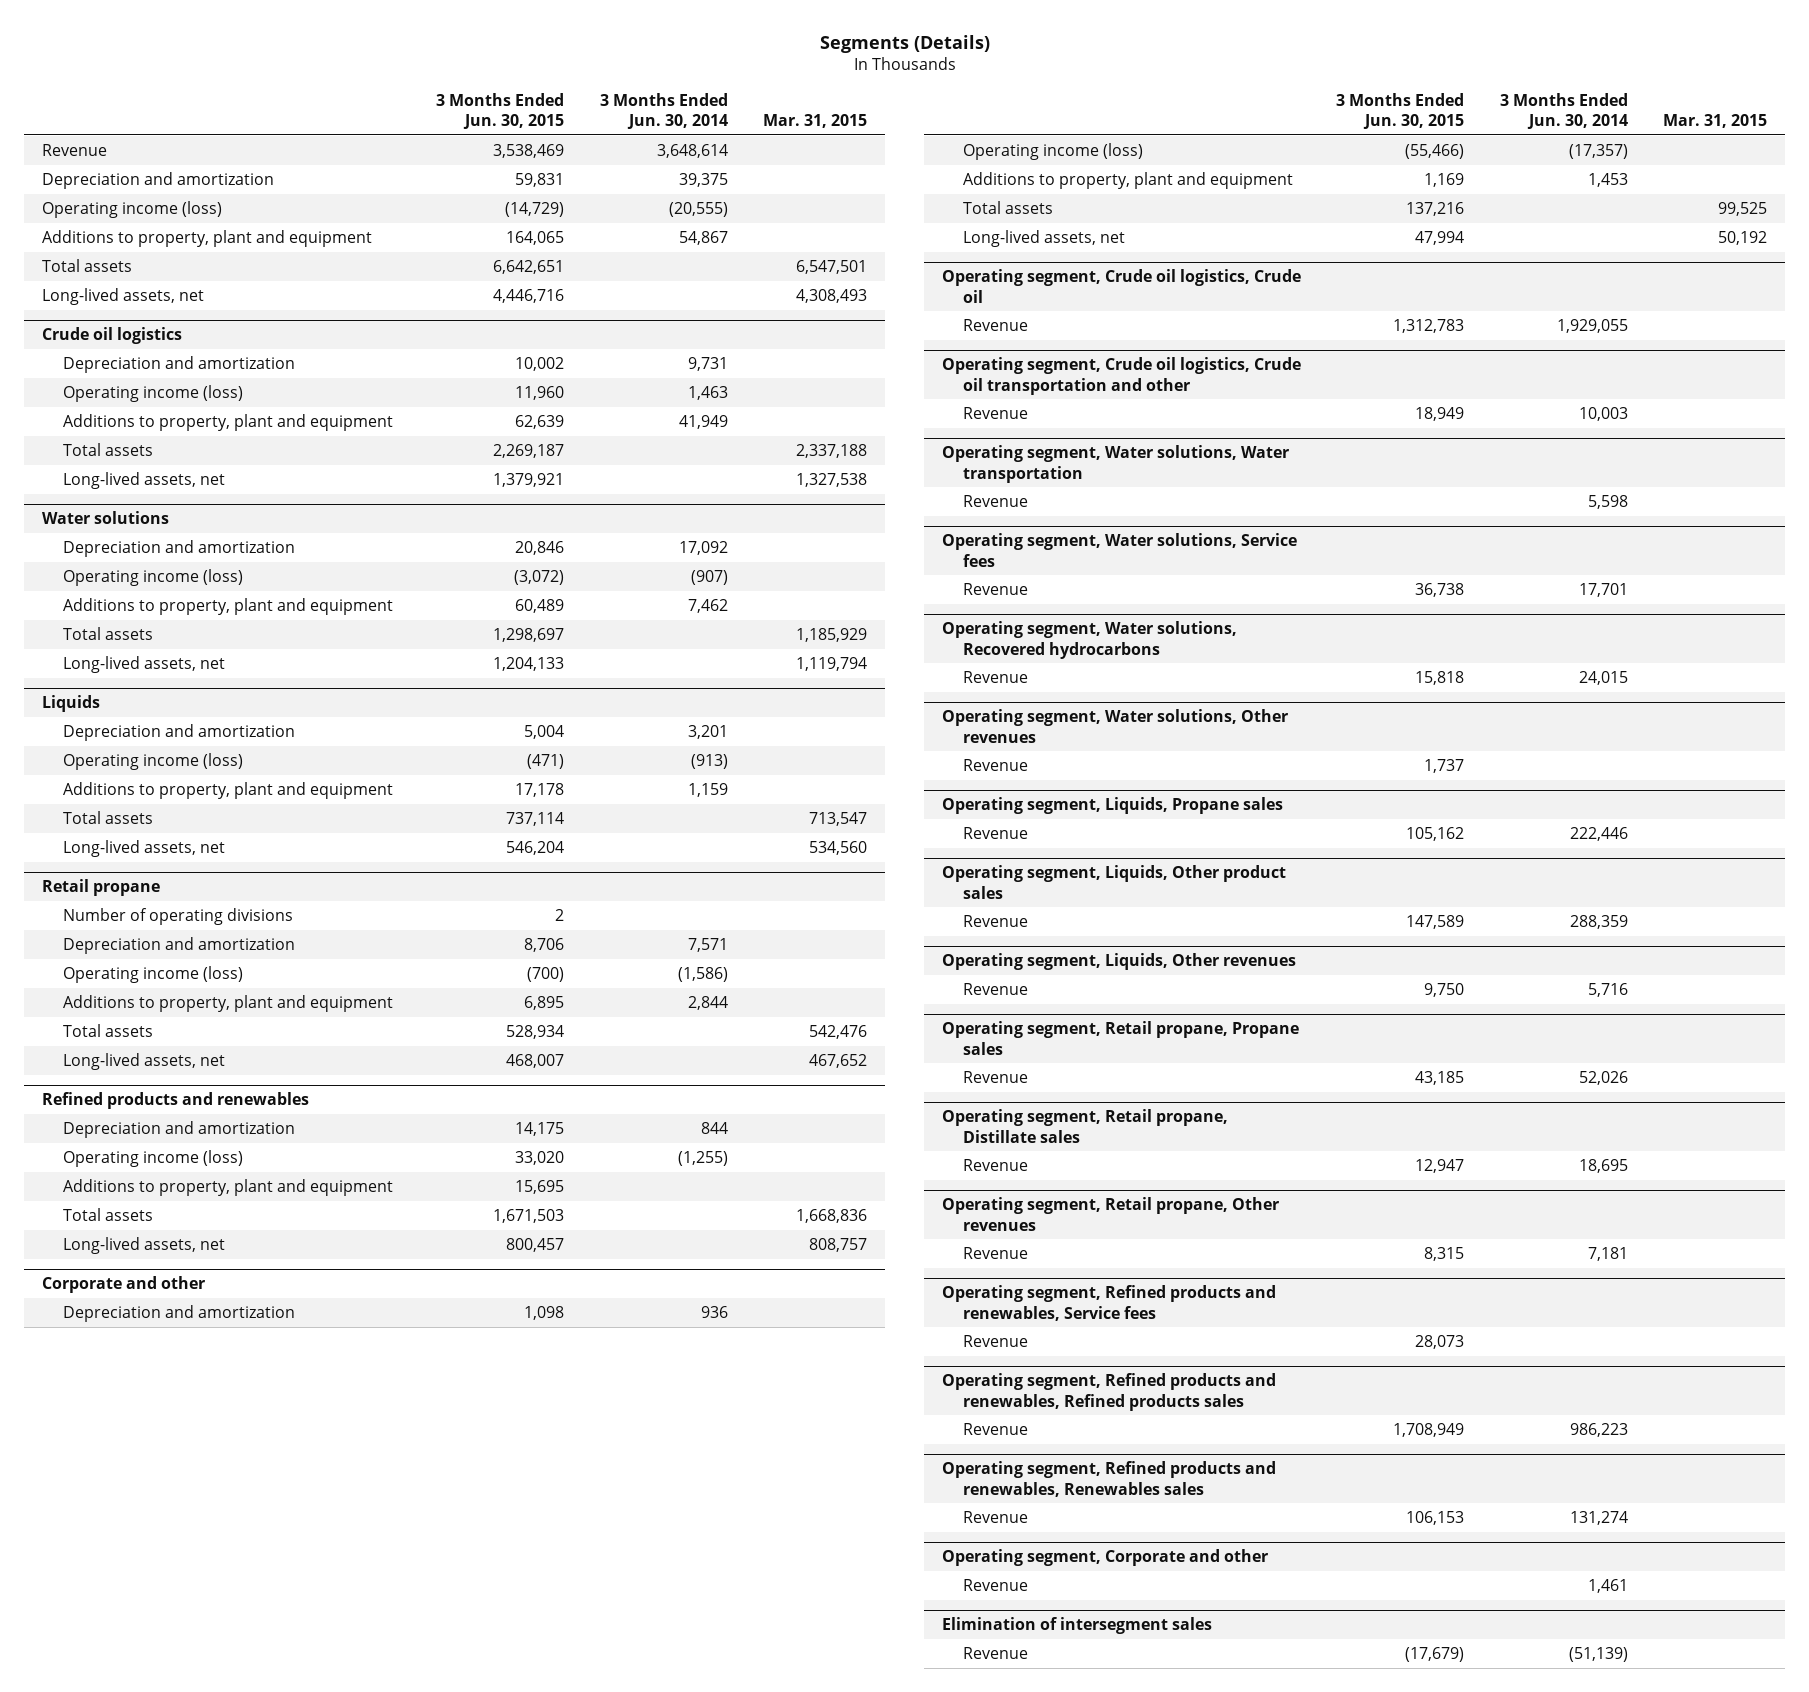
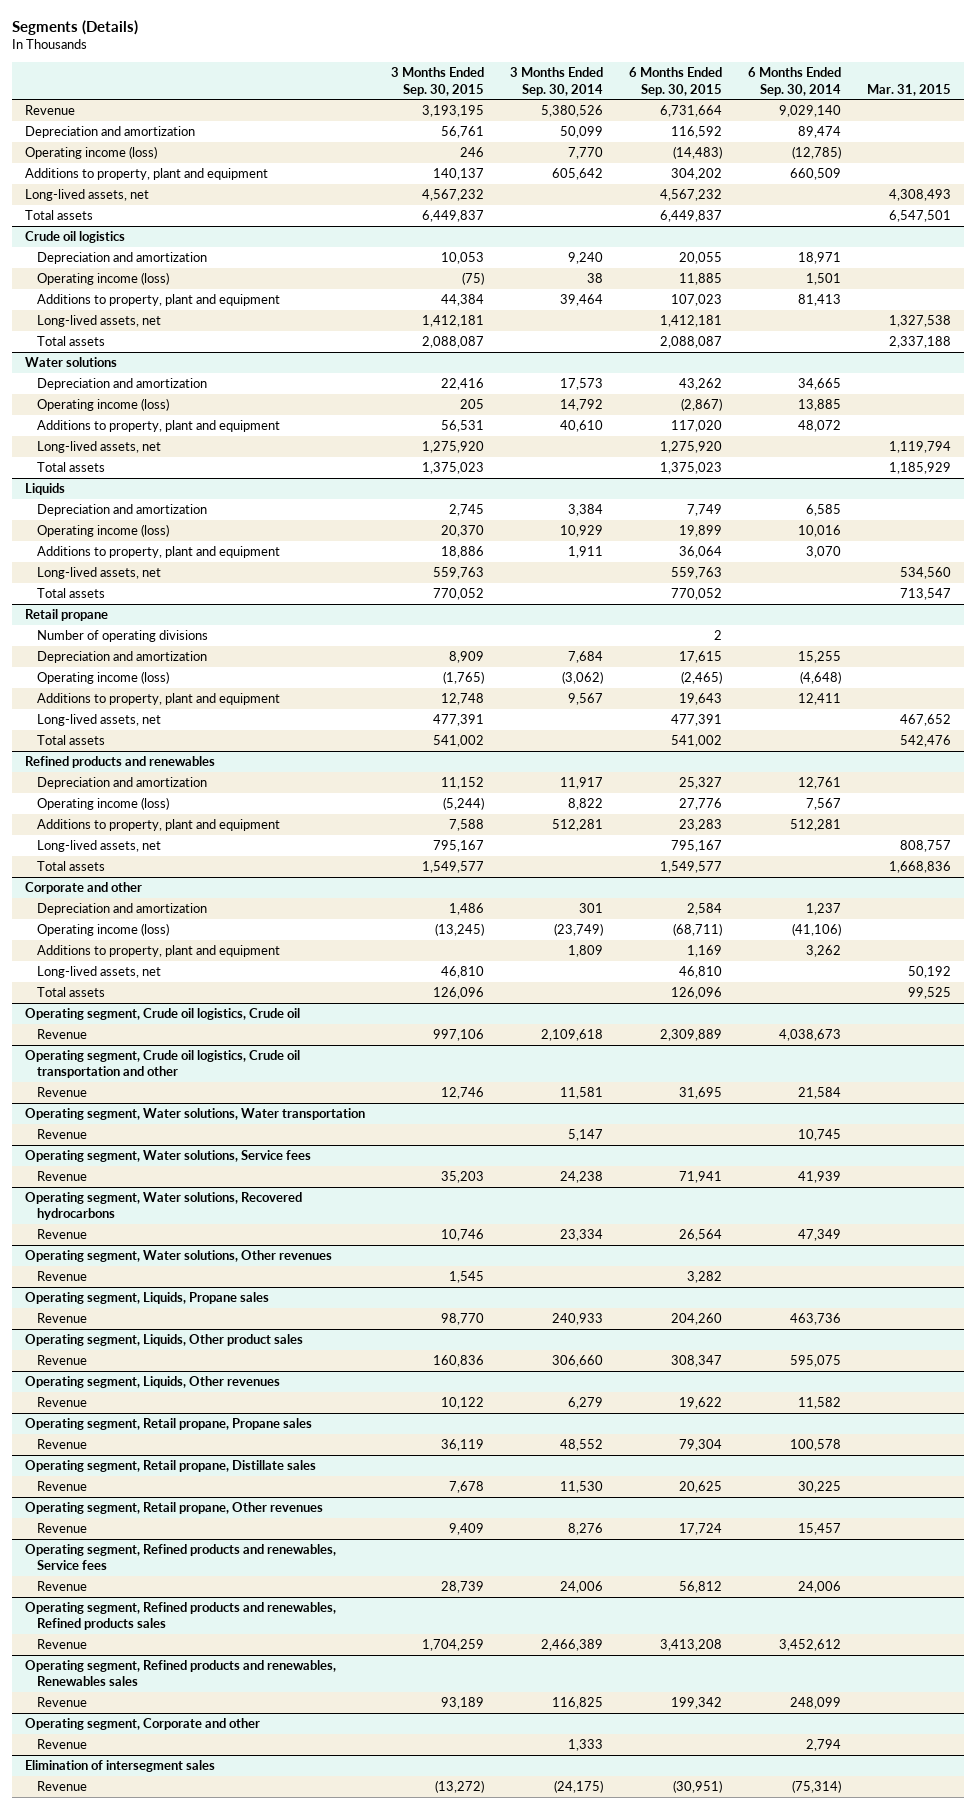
[436,92,565,129] 3 Months Ended Jun. 30, 2015 -> none
[599,92,728,129] 3 Months Ended Jun. 30, 2014 -> none
none -> [390,67,484,96] 3 Months Ended Sep. 30, 2015
none -> [509,67,603,96] 3 Months Ended Sep. 30, 2014
none -> [629,67,723,96] 6 Months Ended Sep. 30, 2015
none -> [748,67,842,96] 6 Months Ended Sep. 30, 2014
[41,258,132,272] Total assets -> [24,210,93,221] Total assets
[62,442,153,456] Total assets -> [37,336,106,347] Total assets
[62,626,153,640] Total assets -> [37,462,106,473] Total assets
[62,810,153,824] Total assets -> [37,588,106,599] Total assets
[62,1023,153,1037] Total assets -> [37,735,106,746] Total assets
[62,1207,153,1221] Total assets -> [37,861,106,872] Total assets
[962,200,1053,214] Total assets -> [37,987,106,998] Total assets

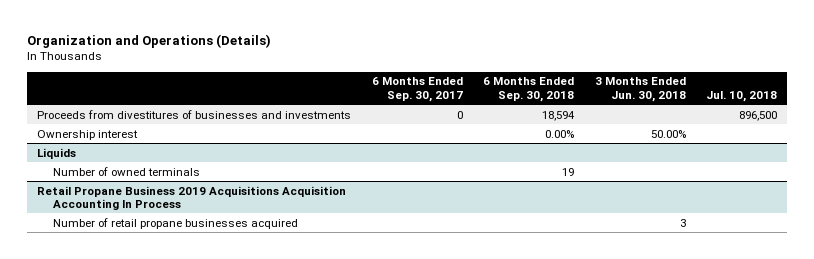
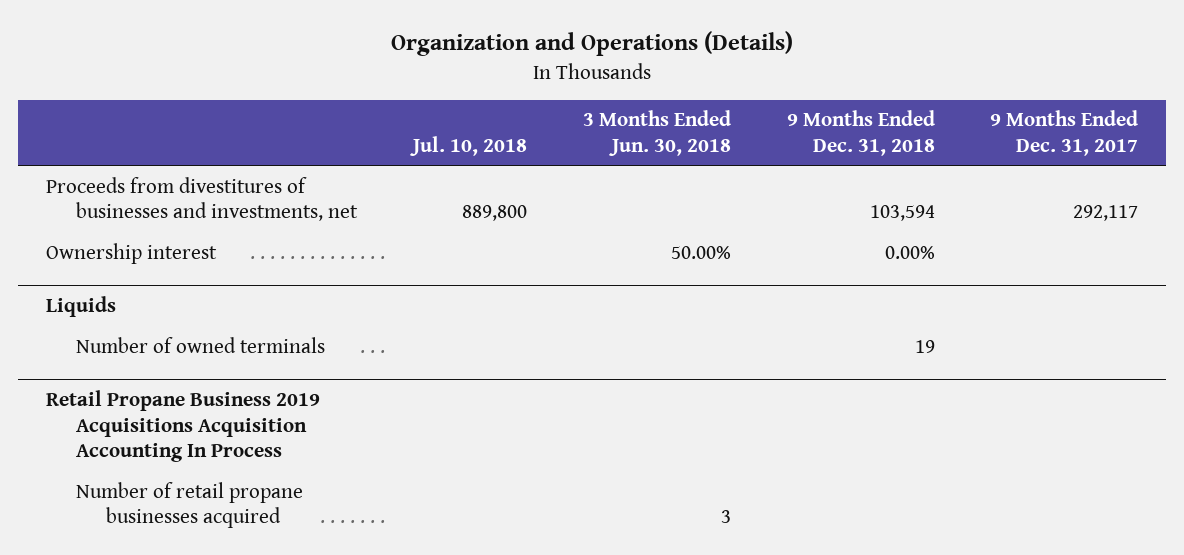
[371,77,463,102] 6 Months Ended Sep. 30, 2017 -> none
[483,77,575,102] 6 Months Ended Sep. 30, 2018 -> none
none -> [786,110,935,156] 9 Months Ended Dec. 31, 2018
none -> [990,110,1139,156] 9 Months Ended Dec. 31, 2017
[37,109,352,119] Proceeds from divestitures of businesses and investments -> [45,176,358,222] Proceeds from divestitures of businesses and investments, net
[739,110,778,121] 896,500 -> [461,205,527,222] 889,800

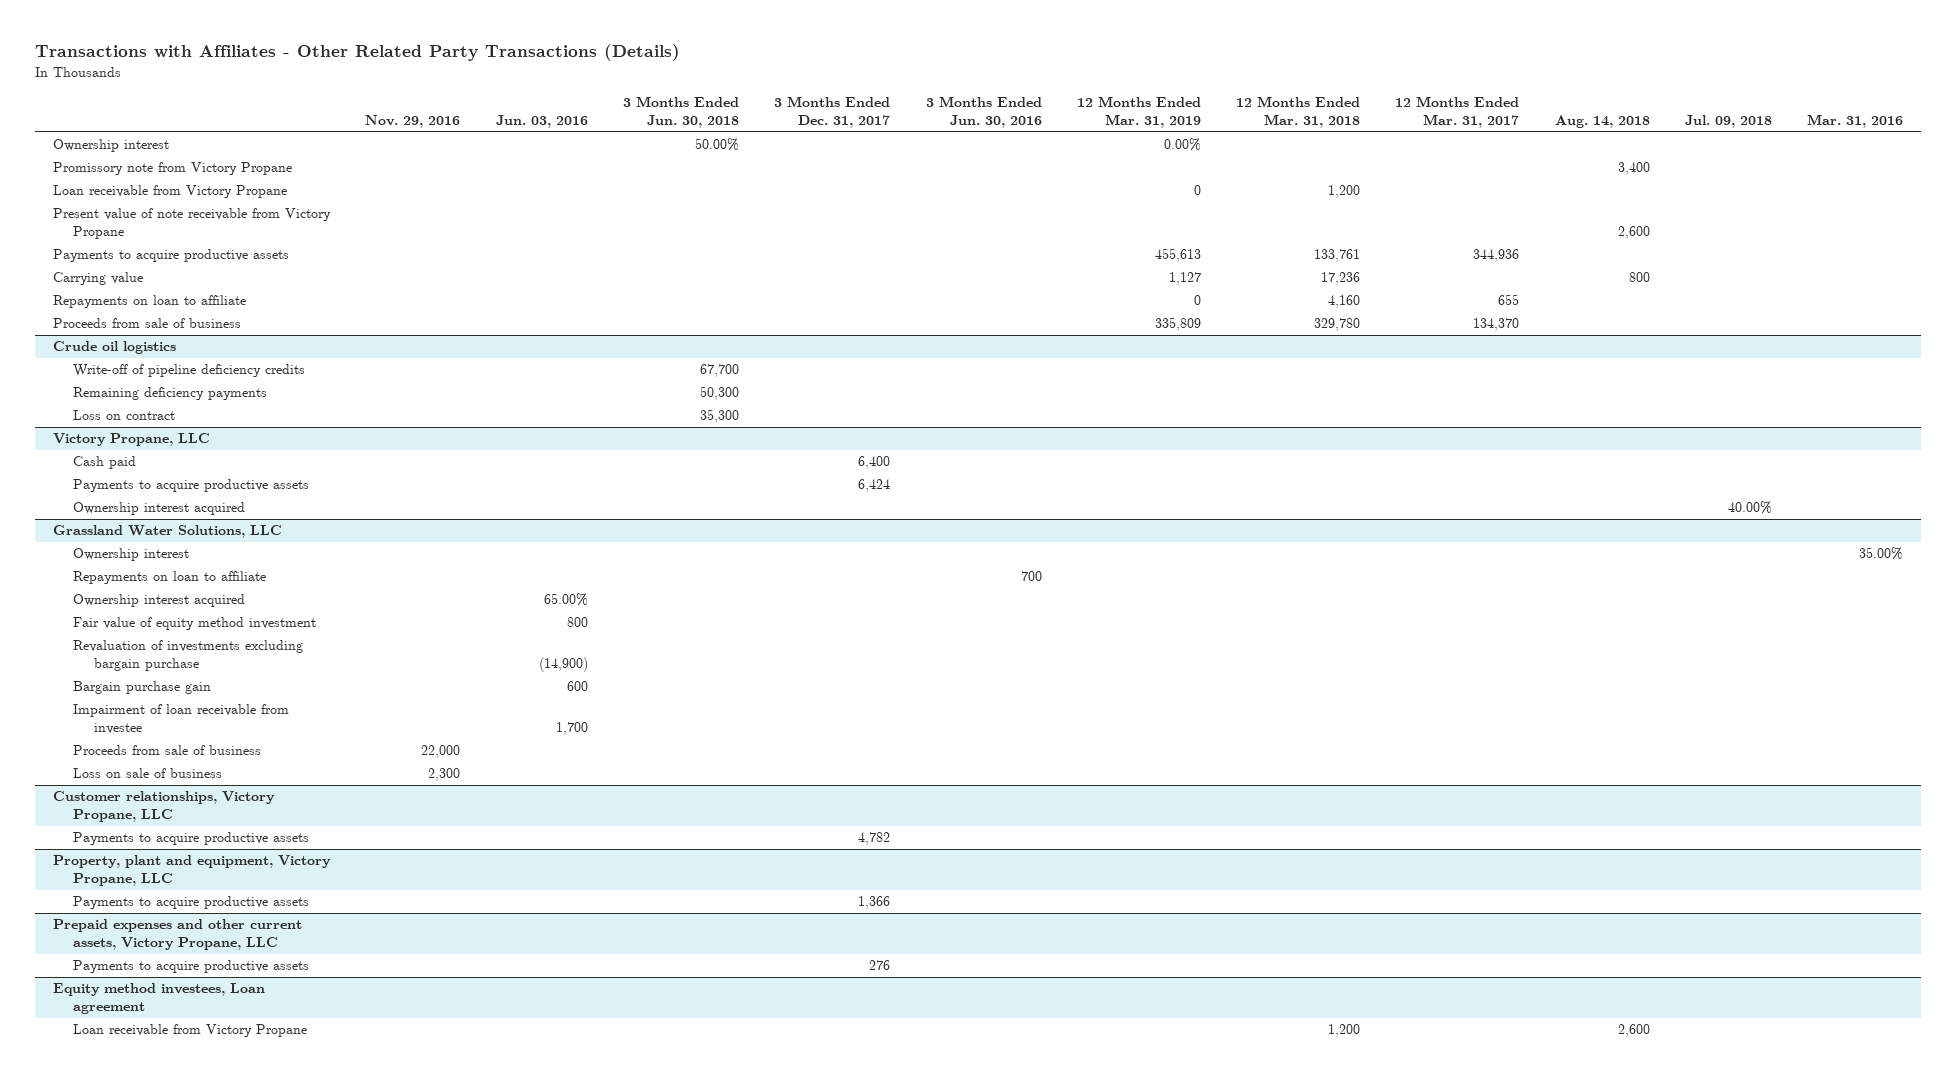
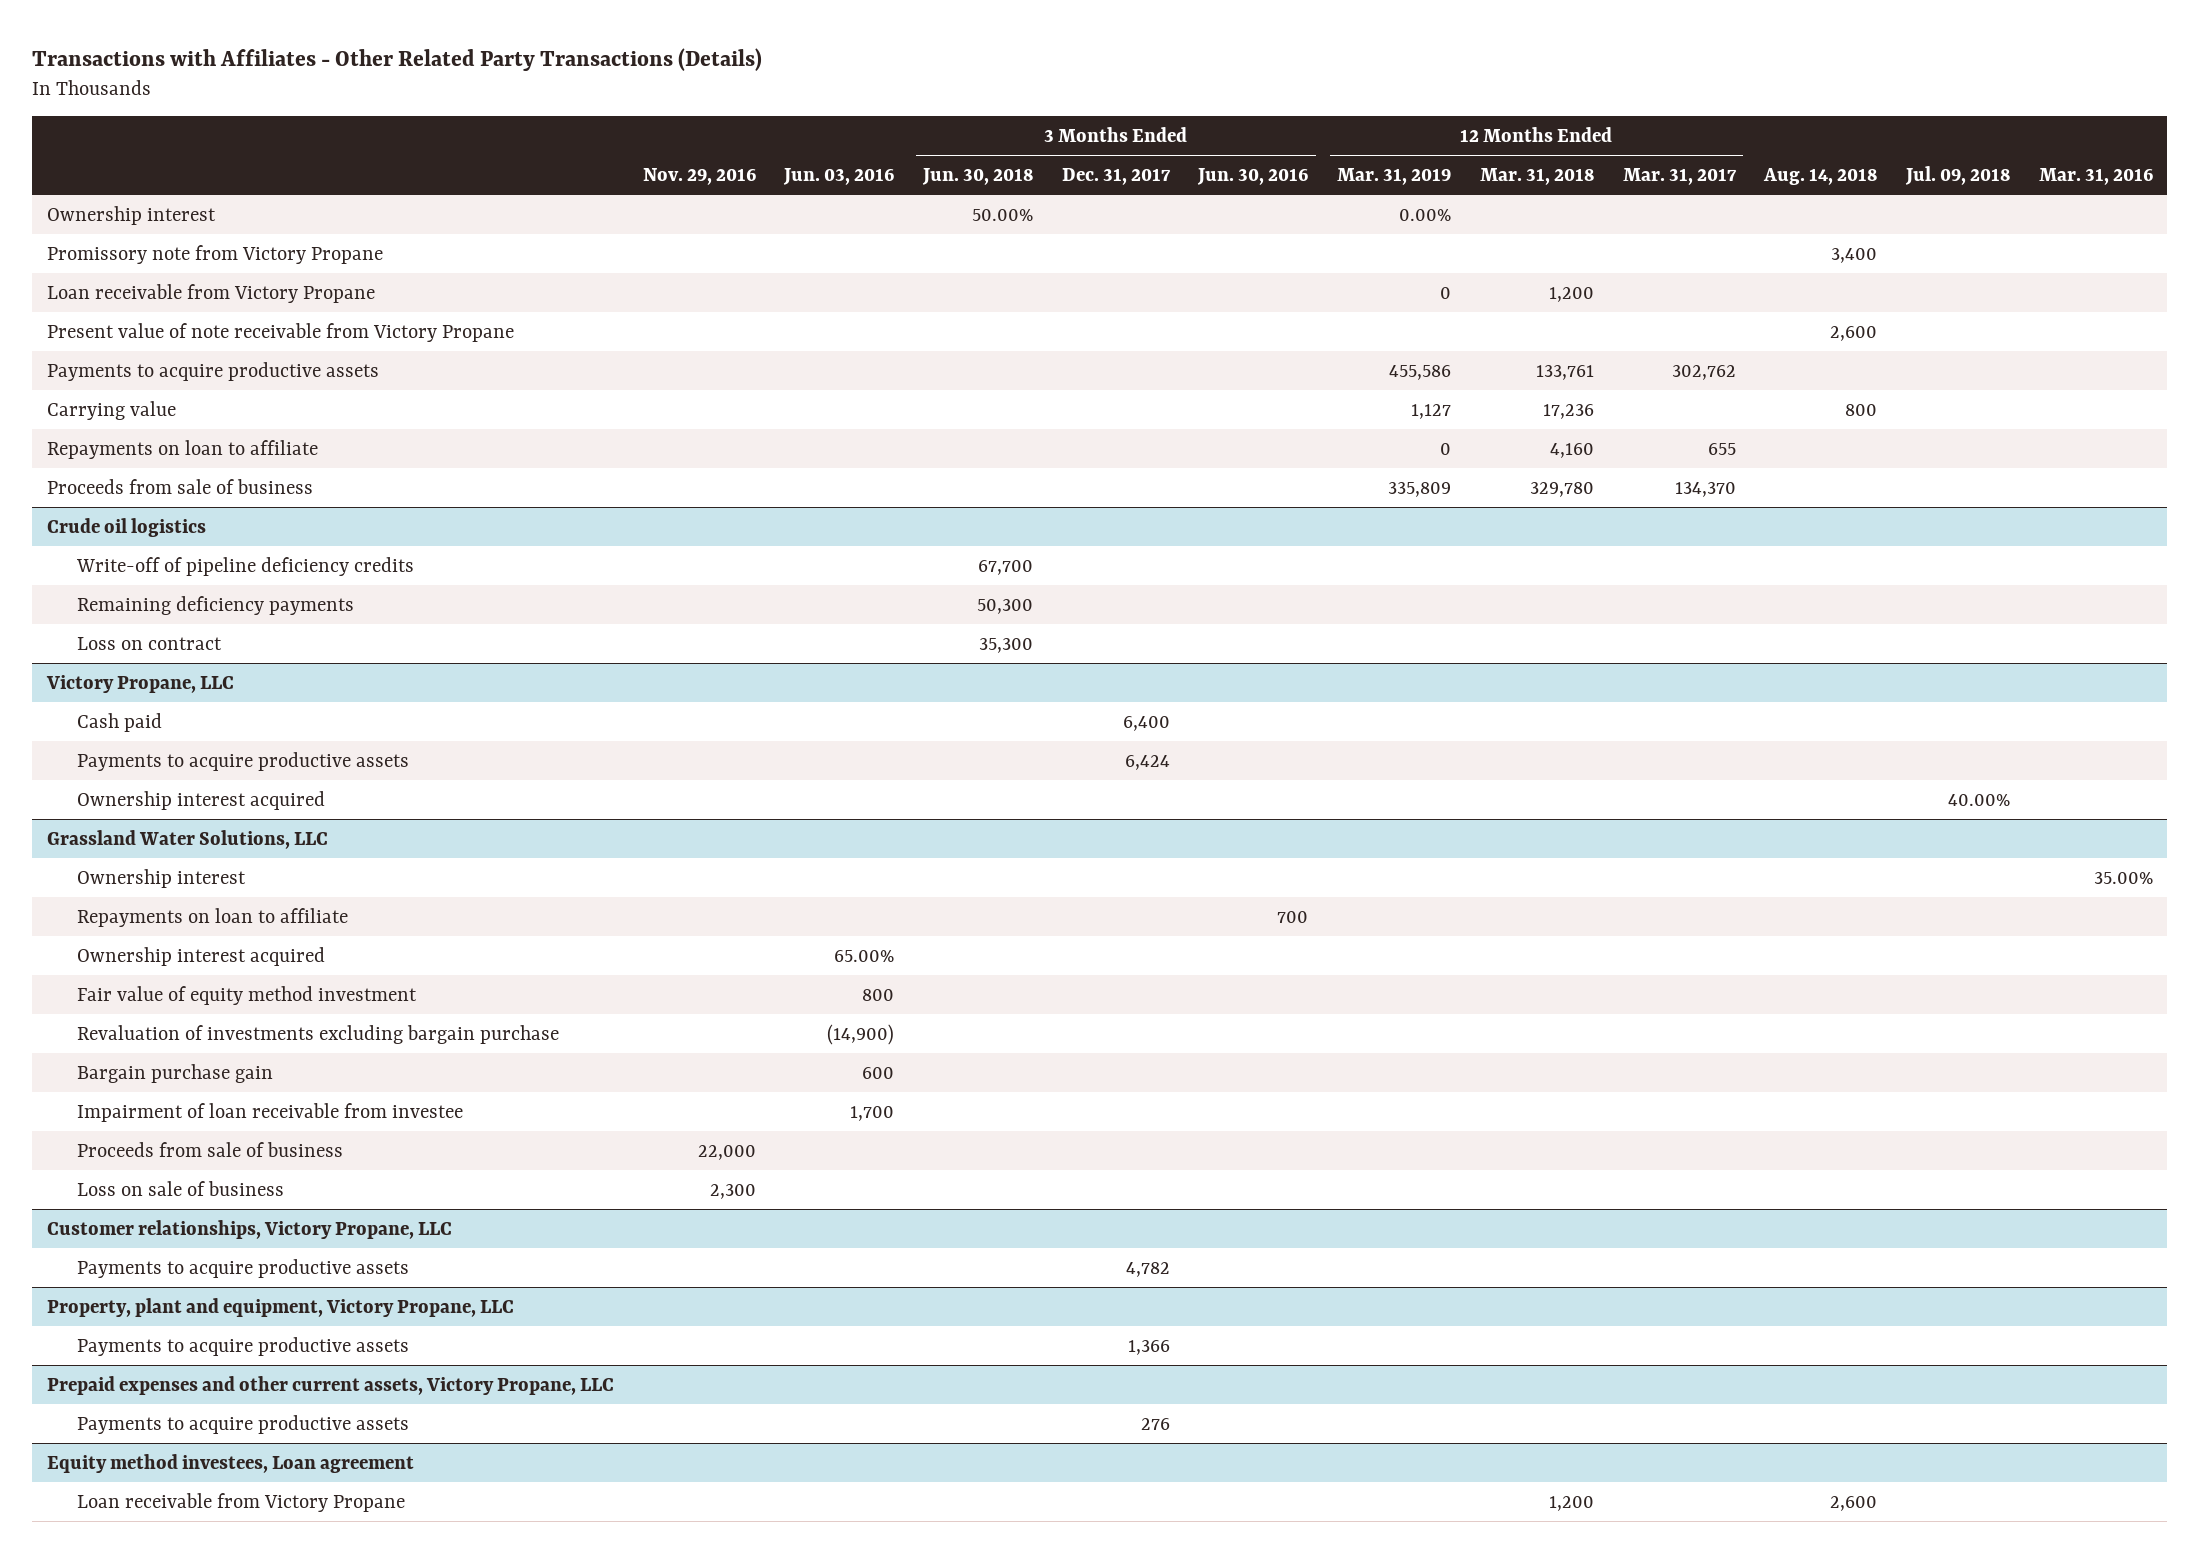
[1154,248,1201,263] 455,613 -> [1389,364,1452,380] 455,586
[1473,249,1520,263] 344,936 -> [1671,364,1736,380] 302,762

